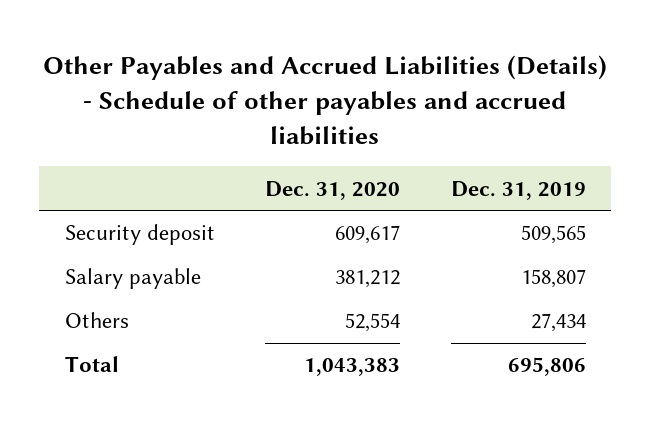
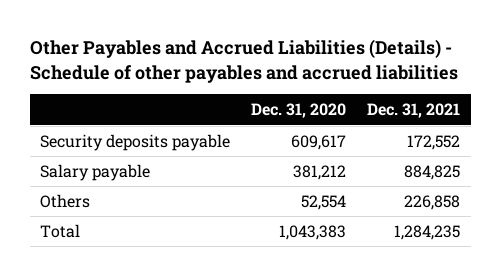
[450,180,586,200] Dec. 31, 2019 -> none
none -> [367,103,461,119] Dec. 31, 2021
[64,224,215,246] Security deposit -> [40,133,231,151] Security deposits payable

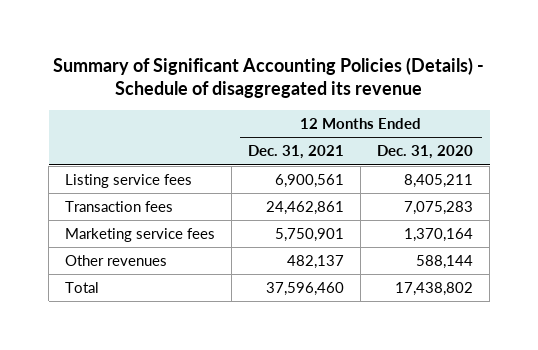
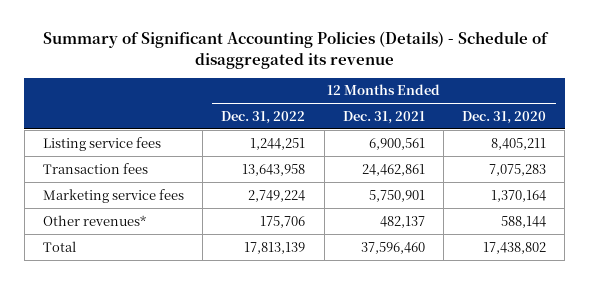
none -> [221,110,306,124] Dec. 31, 2022
[65,254,168,266] Other revenues -> [42,214,146,226] Other revenues*

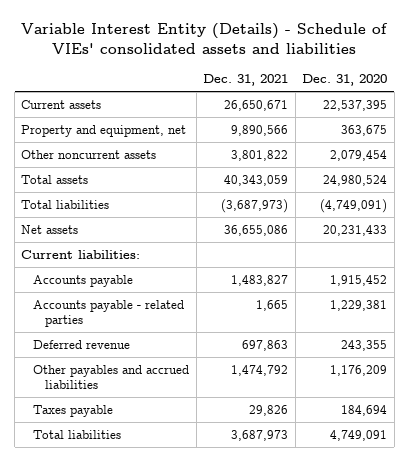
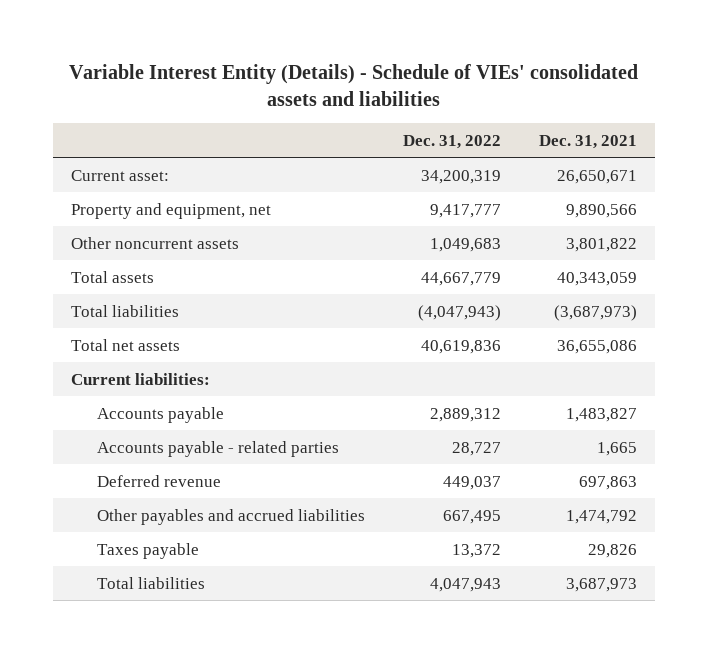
[302,74,388,87] Dec. 31, 2020 -> none
none -> [402,134,501,149] Dec. 31, 2022
[21,99,102,109] Current assets -> [71,169,170,181] Current asset:
[21,224,79,234] Net assets -> [71,338,181,351] Total net assets

